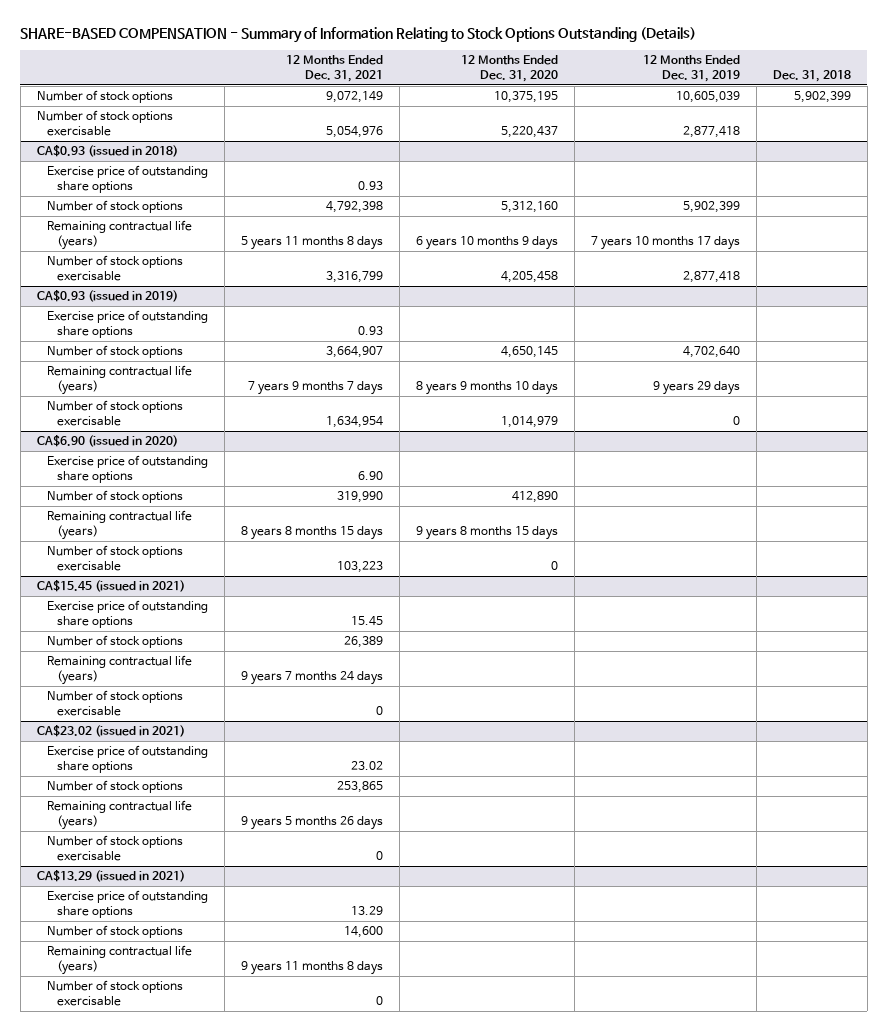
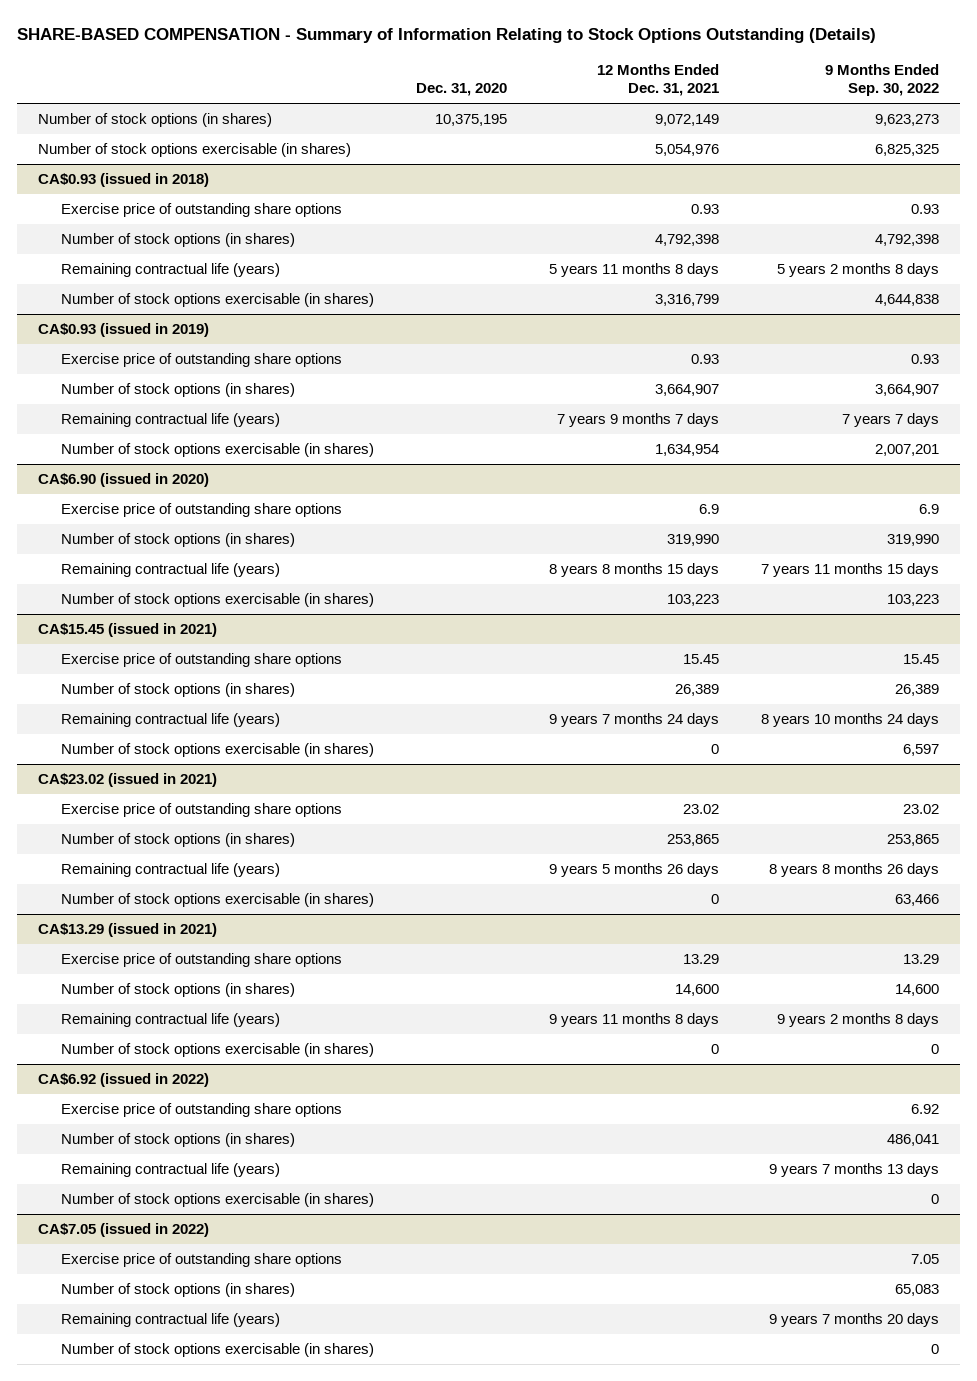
[460,55,558,83] 12 Months Ended Dec. 31, 2020 -> none
[642,55,740,83] 12 Months Ended Dec. 31, 2019 -> none
[772,70,851,83] Dec. 31, 2018 -> none
none -> [416,83,508,97] Dec. 31, 2020
none -> [825,63,940,97] 9 Months Ended Sep. 30, 2022
[36,90,173,104] Number of stock options -> [37,112,272,127] Number of stock options (in shares)
[36,110,173,137] Number of stock options exercisable -> [37,142,351,157] Number of stock options exercisable (in shares)
[46,200,183,214] Number of stock options -> [61,232,296,247] Number of stock options (in shares)
[46,255,183,282] Number of stock options exercisable -> [61,292,375,307] Number of stock options exercisable (in shares)
[46,345,183,359] Number of stock options -> [61,382,296,397] Number of stock options (in shares)
[46,400,183,427] Number of stock options exercisable -> [61,442,375,457] Number of stock options exercisable (in shares)
[357,471,383,481] 6.90 -> [699,503,720,514] 6.9
[46,490,183,504] Number of stock options -> [61,532,296,547] Number of stock options (in shares)
[46,545,183,572] Number of stock options exercisable -> [61,592,375,607] Number of stock options exercisable (in shares)
[46,635,183,649] Number of stock options -> [61,682,296,697] Number of stock options (in shares)
[46,690,183,717] Number of stock options exercisable -> [61,742,375,757] Number of stock options exercisable (in shares)
[46,780,183,794] Number of stock options -> [61,832,296,847] Number of stock options (in shares)
[46,835,183,862] Number of stock options exercisable -> [61,892,375,907] Number of stock options exercisable (in shares)
[46,925,183,939] Number of stock options -> [61,982,296,997] Number of stock options (in shares)
[46,980,183,1007] Number of stock options exercisable -> [61,1042,375,1057] Number of stock options exercisable (in shares)
none -> [37,1072,209,1087] CA$6.92 (issued in 2022)
none -> [61,1102,343,1117] Exercise price of outstanding share options
none -> [61,1132,296,1147] Number of stock options (in shares)
none -> [61,1162,281,1177] Remaining contractual life (years)
none -> [61,1192,375,1207] Number of stock options exercisable (in shares)
none -> [37,1222,209,1237] CA$7.05 (issued in 2022)
none -> [61,1252,343,1267] Exercise price of outstanding share options
none -> [61,1282,296,1297] Number of stock options (in shares)
none -> [61,1312,281,1327] Remaining contractual life (years)
none -> [61,1342,375,1357] Number of stock options exercisable (in shares)

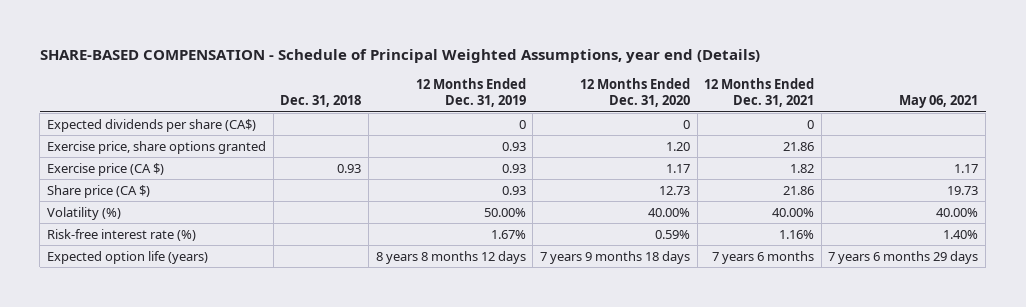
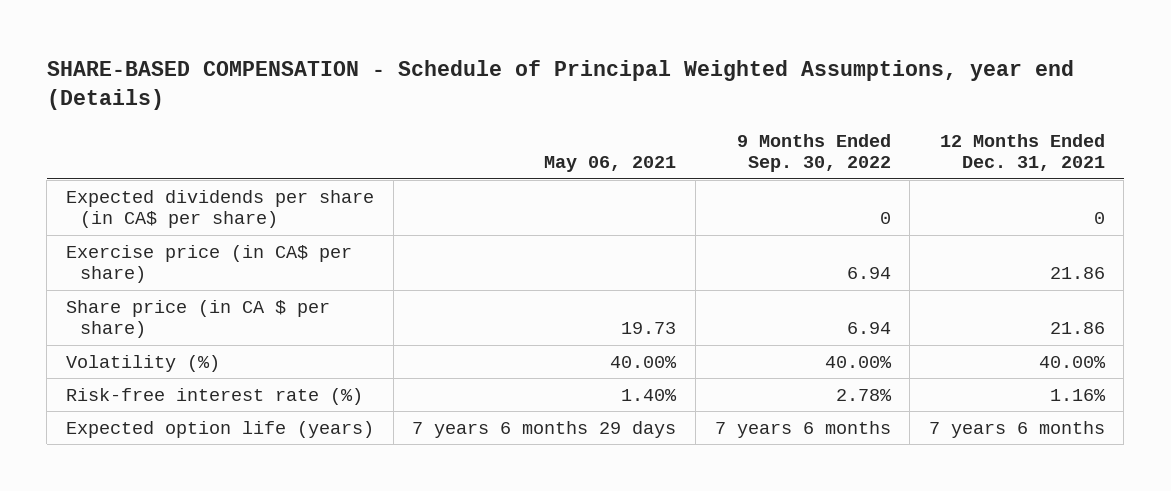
[280,95,362,108] Dec. 31, 2018 -> none
[415,78,526,108] 12 Months Ended Dec. 31, 2019 -> none
[579,78,690,108] 12 Months Ended Dec. 31, 2020 -> none
none -> [736,133,891,173] 9 Months Ended Sep. 30, 2022
[47,162,165,176] Exercise price (CA $) -> none
[47,118,257,132] Expected dividends per share (CA$) -> [66,189,375,229] Expected dividends per share (in CA$ per share)
[47,140,267,154] Exercise price, share options granted -> [66,244,353,284] Exercise price (in CA$ per share)
[47,184,151,198] Share price (CA $) -> [66,299,331,339] Share price (in CA $ per share)

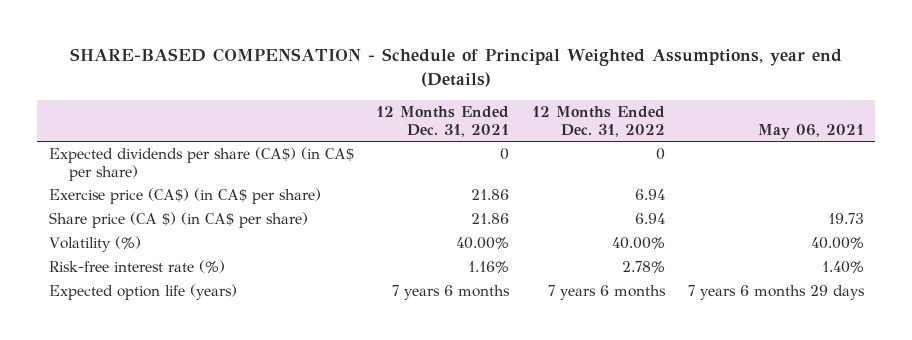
[736,133,891,173] 9 Months Ended Sep. 30, 2022 -> none
none -> [532,105,666,137] 12 Months Ended Dec. 31, 2022
[66,189,375,229] Expected dividends per share (in CA$ per share) -> [48,147,354,181] Expected dividends per share (CA$) (in CA$ per share)
[66,244,353,284] Exercise price (in CA$ per share) -> [48,188,321,205] Exercise price (CA$) (in CA$ per share)
[66,299,331,339] Share price (in CA $ per share) -> [48,212,308,229] Share price (CA $) (in CA$ per share)

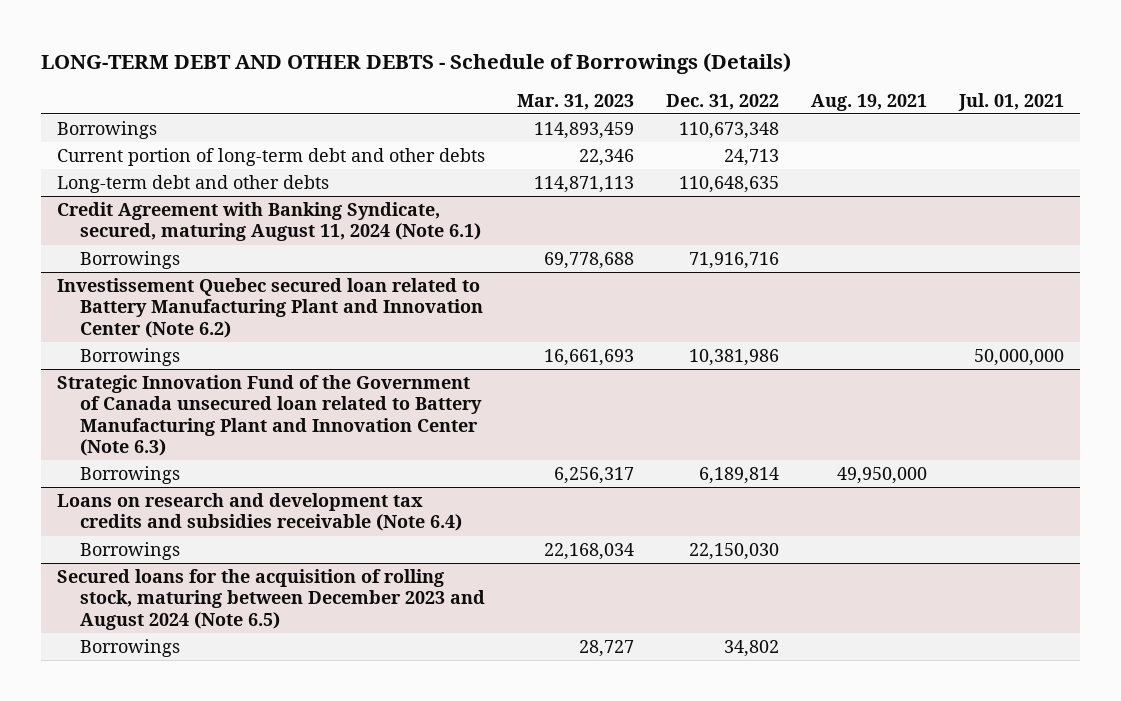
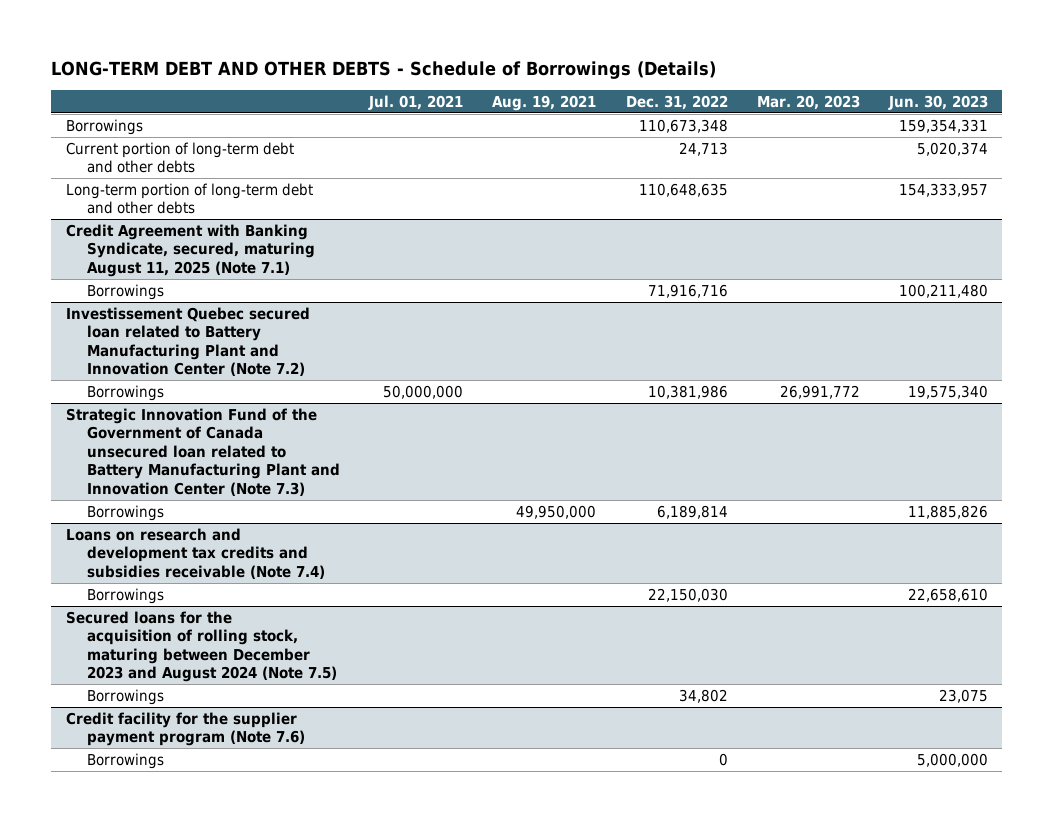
[517,93,635,110] Mar. 31, 2023 -> none
none -> [756,94,860,110] Mar. 20, 2023
none -> [887,94,988,110] Jun. 30, 2023
[56,175,329,194] Long-term debt and other debts -> [65,182,313,215] Long-term portion of long-term debt and other debts
[56,202,482,242] Credit Agreement with Banking Syndicate, secured, maturing August 11, 2024 (Note 6.1) -> [65,223,316,277] Credit Agreement with Banking Syndicate, secured, maturing August 11, 2025 (Note 7.1)
[56,278,484,338] Investissement Quebec secured loan related to Battery Manufacturing Plant and Innovation Center (Note 6.2) -> [65,306,310,377] Investissement Quebec secured loan related to Battery Manufacturing Plant and Innovation Center (Note 7.2)
[56,375,483,457] Strategic Innovation Fund of the Government of Canada unsecured loan related to Battery Manufacturing Plant and Innovation Center (Note 6.3) -> [65,407,341,496] Strategic Innovation Fund of the Government of Canada unsecured loan related to Battery Manufacturing Plant and Innovation Center (Note 7.3)
[56,493,463,532] Loans on research and development tax credits and subsidies receivable (Note 6.4) -> [65,527,326,579] Loans on research and development tax credits and subsidies receivable (Note 7.4)
[56,569,486,630] Secured loans for the acquisition of rolling stock, maturing between December 2023 and August 2024 (Note 6.5) -> [65,610,338,683] Secured loans for the acquisition of rolling stock, maturing between December 2023 and August 2024 (Note 7.5)
none -> [65,711,306,747] Credit facility for the supplier payment program (Note 7.6)
none -> [87,752,165,769] Borrowings

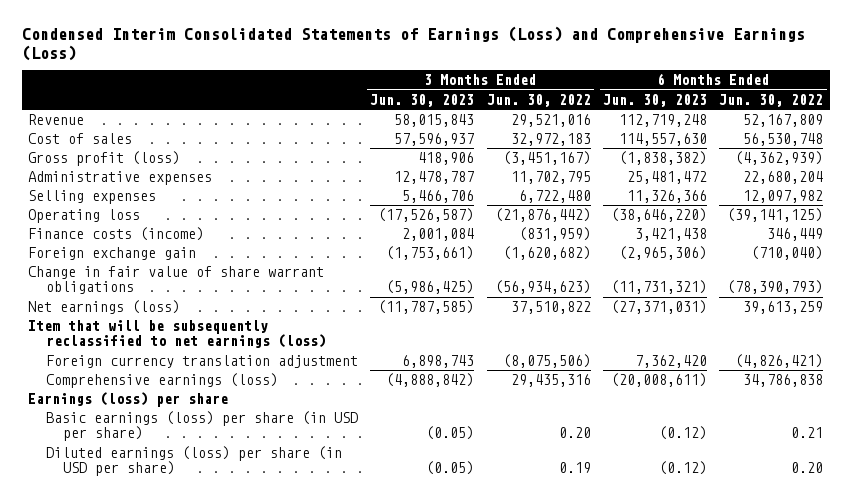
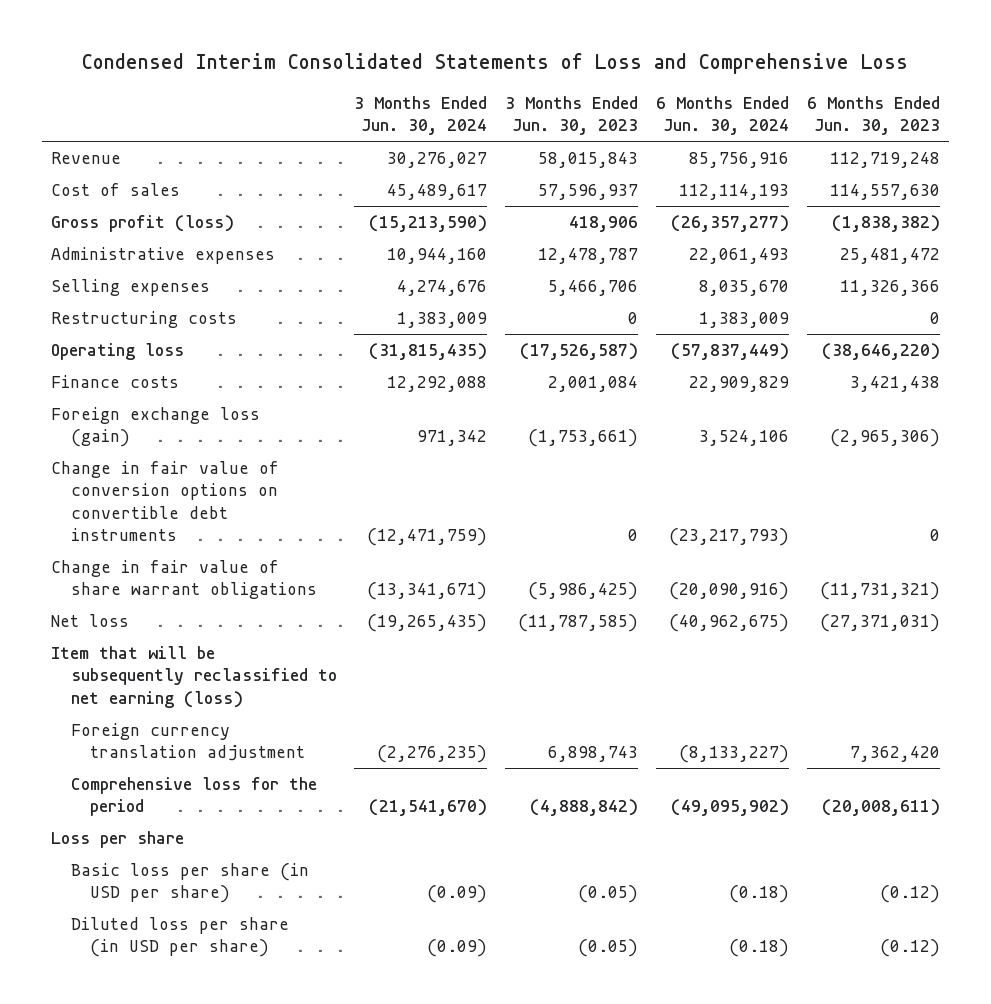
[21,26,805,61] Condensed Interim Consolidated Statements of Earnings (Loss) and Comprehensive Earnings (Loss) -> [82,53,909,75] Condensed Interim Consolidated Statements of Loss and Comprehensive Loss
[486,93,591,107] Jun. 30, 2022 -> none
[719,93,824,107] Jun. 30, 2022 -> none
none -> [354,95,488,136] 3 Months Ended Jun. 30, 2024
none -> [655,95,789,136] 6 Months Ended Jun. 30, 2024
none -> [50,310,237,328] Restructuring costs
[28,227,205,242] Finance costs (income) -> [50,374,179,388] Finance costs
[28,247,197,261] Foreign exchange gain -> [50,406,260,448] Foreign exchange loss (gain)
none -> [50,460,279,542] Change in fair value of conversion options on convertible debt instruments
[28,300,181,315] Net earnings (loss) -> [50,613,129,627] Net loss
[28,320,326,349] Item that will be subsequently reclassified to net earnings (loss) -> [50,645,337,708] Item that will be subsequently reclassified to net earning (loss)
[45,373,278,389] Comprehensive earnings (loss) -> [70,776,317,817] Comprehensive loss for the period
[28,392,229,408] Earnings (loss) per share -> [50,830,184,848] Loss per share
[45,411,358,442] Basic earnings (loss) per share (in USD per share) -> [70,862,309,904] Basic loss per share (in USD per share)
[45,446,342,477] Diluted earnings (loss) per share (in USD per share) -> [70,916,289,958] Diluted loss per share (in USD per share)

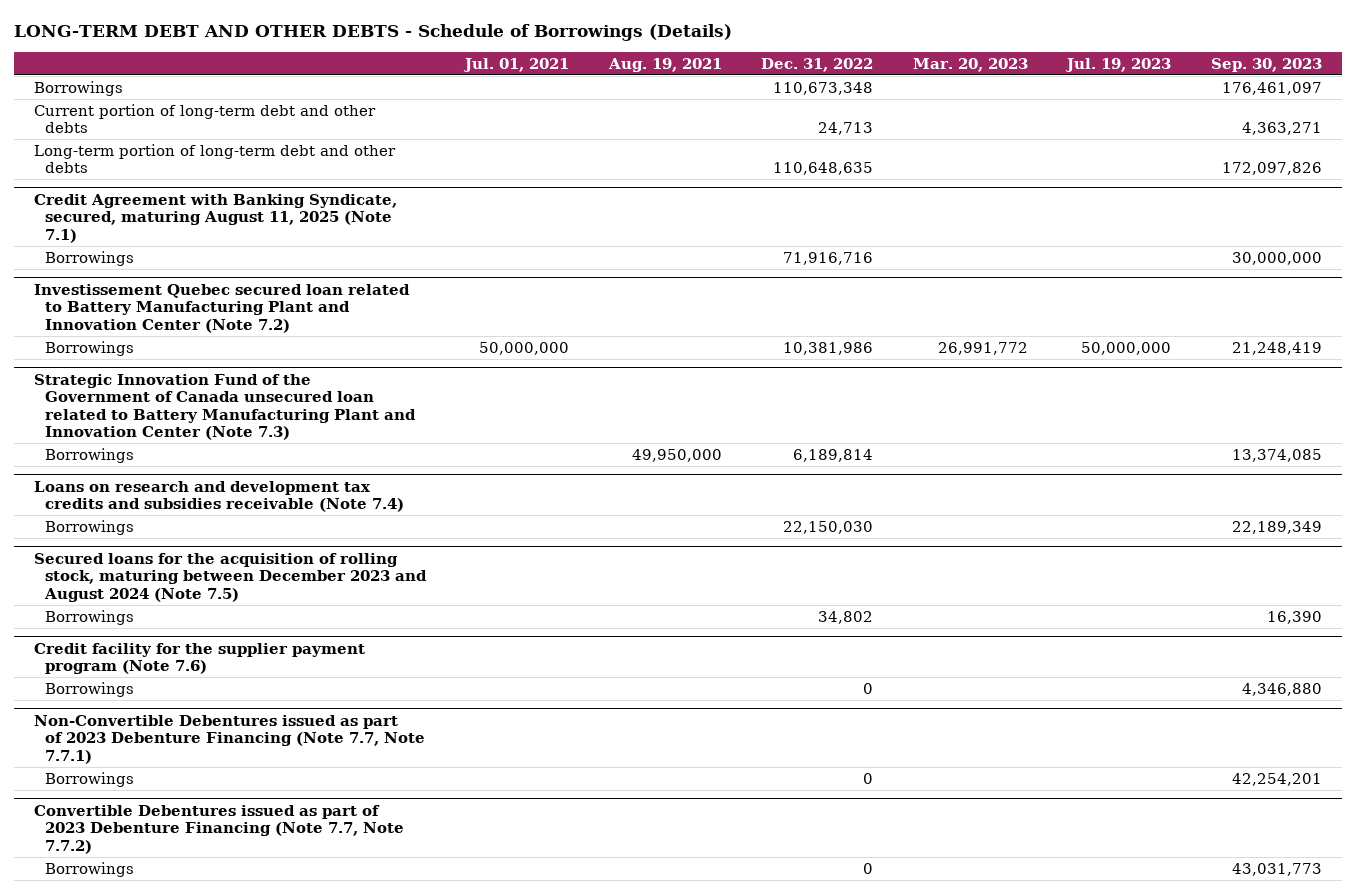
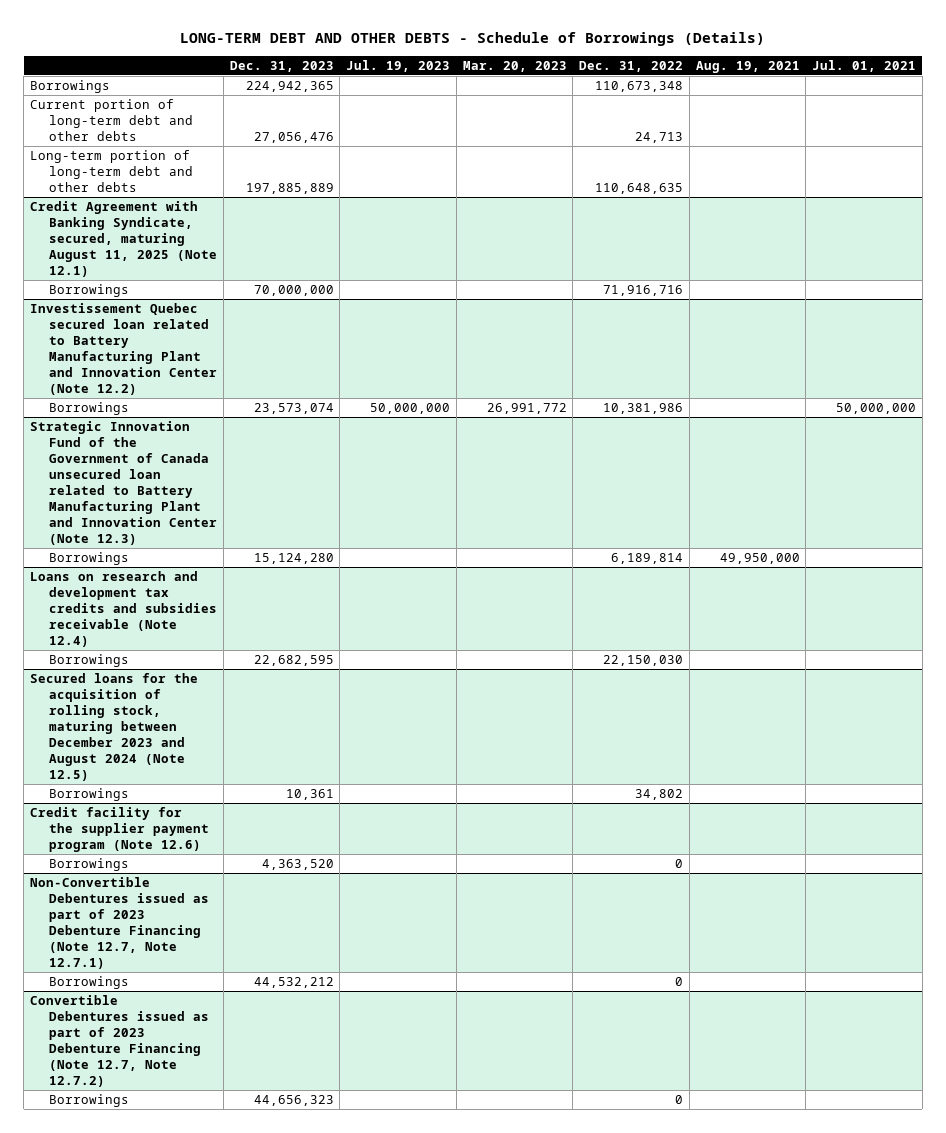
[1210,57,1322,72] Sep. 30, 2023 -> none
none -> [229,60,334,72] Dec. 31, 2023
[33,193,397,243] Credit Agreement with Banking Syndicate, secured, maturing August 11, 2025 (Note 7.1) -> [30,201,218,278] Credit Agreement with Banking Syndicate, secured, maturing August 11, 2025 (Note 12.1)
[33,283,410,333] Investissement Quebec secured loan related to Battery Manufacturing Plant and Innovation Center (Note 7.2) -> [30,303,218,396] Investissement Quebec secured loan related to Battery Manufacturing Plant and Innovation Center (Note 12.2)
[33,373,416,441] Strategic Innovation Fund of the Government of Canada unsecured loan related to Battery Manufacturing Plant and Innovation Center (Note 7.3) -> [30,421,218,546] Strategic Innovation Fund of the Government of Canada unsecured loan related to Battery Manufacturing Plant and Innovation Center (Note 12.3)
[33,480,404,513] Loans on research and development tax credits and subsidies receivable (Note 7.4) -> [30,571,218,648] Loans on research and development tax credits and subsidies receivable (Note 12.4)
[33,552,427,602] Secured loans for the acquisition of rolling stock, maturing between December 2023 and August 2024 (Note 7.5) -> [30,673,199,782] Secured loans for the acquisition of rolling stock, maturing between December 2023 and August 2024 (Note 12.5)
[33,642,365,675] Credit facility for the supplier payment program (Note 7.6) -> [30,807,210,853] Credit facility for the supplier payment program (Note 12.6)
[33,714,425,764] Non-Convertible Debentures issued as part of 2023 Debenture Financing (Note 7.7, Note 7.7.1) -> [30,877,210,970] Non-Convertible Debentures issued as part of 2023 Debenture Financing (Note 12.7, Note 12.7.1)
[33,804,404,854] Convertible Debentures issued as part of 2023 Debenture Financing (Note 7.7, Note 7.7.2) -> [30,995,210,1088] Convertible Debentures issued as part of 2023 Debenture Financing (Note 12.7, Note 12.7.2)

